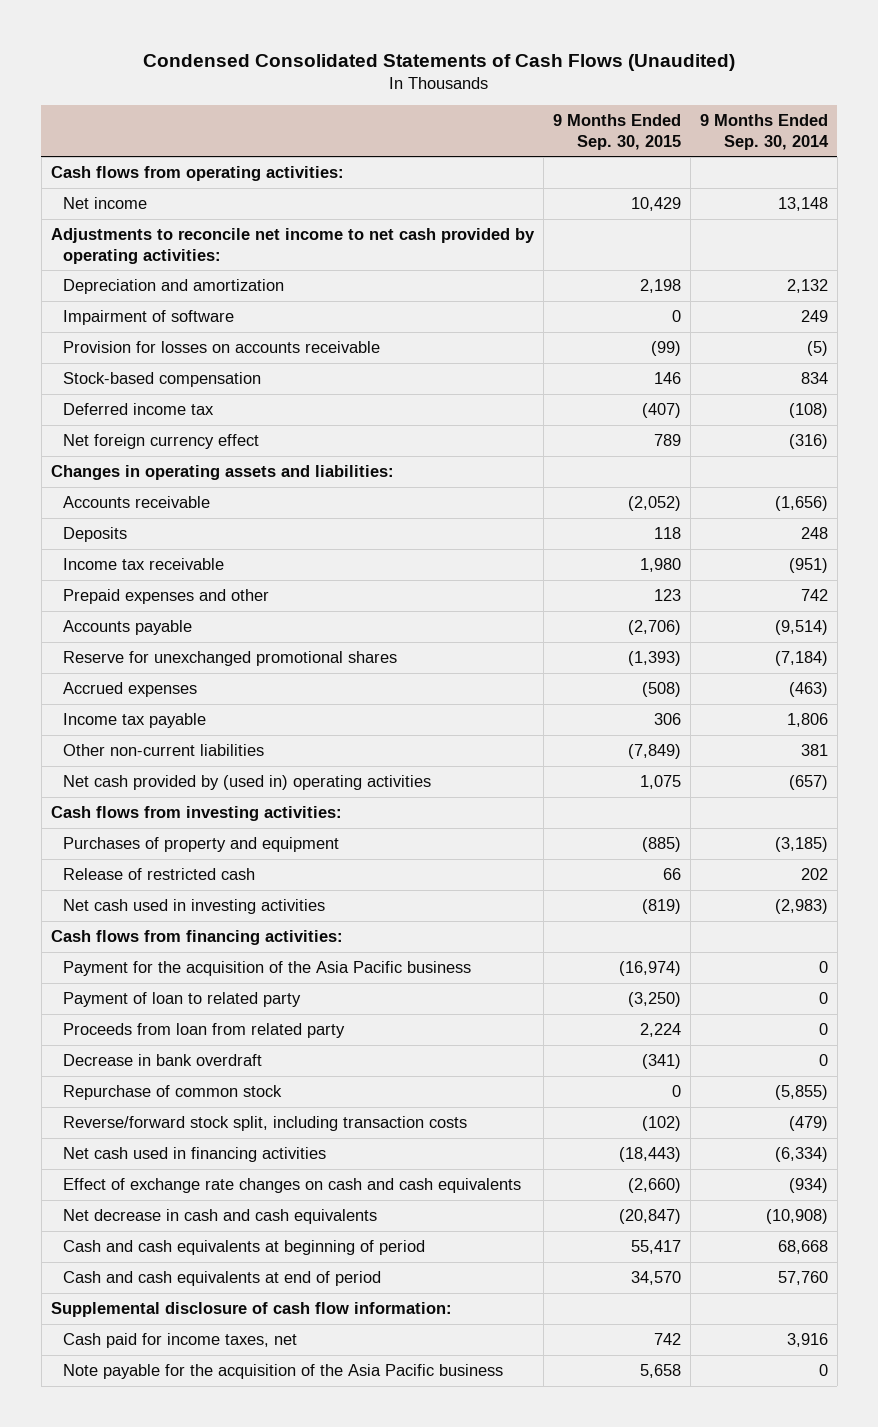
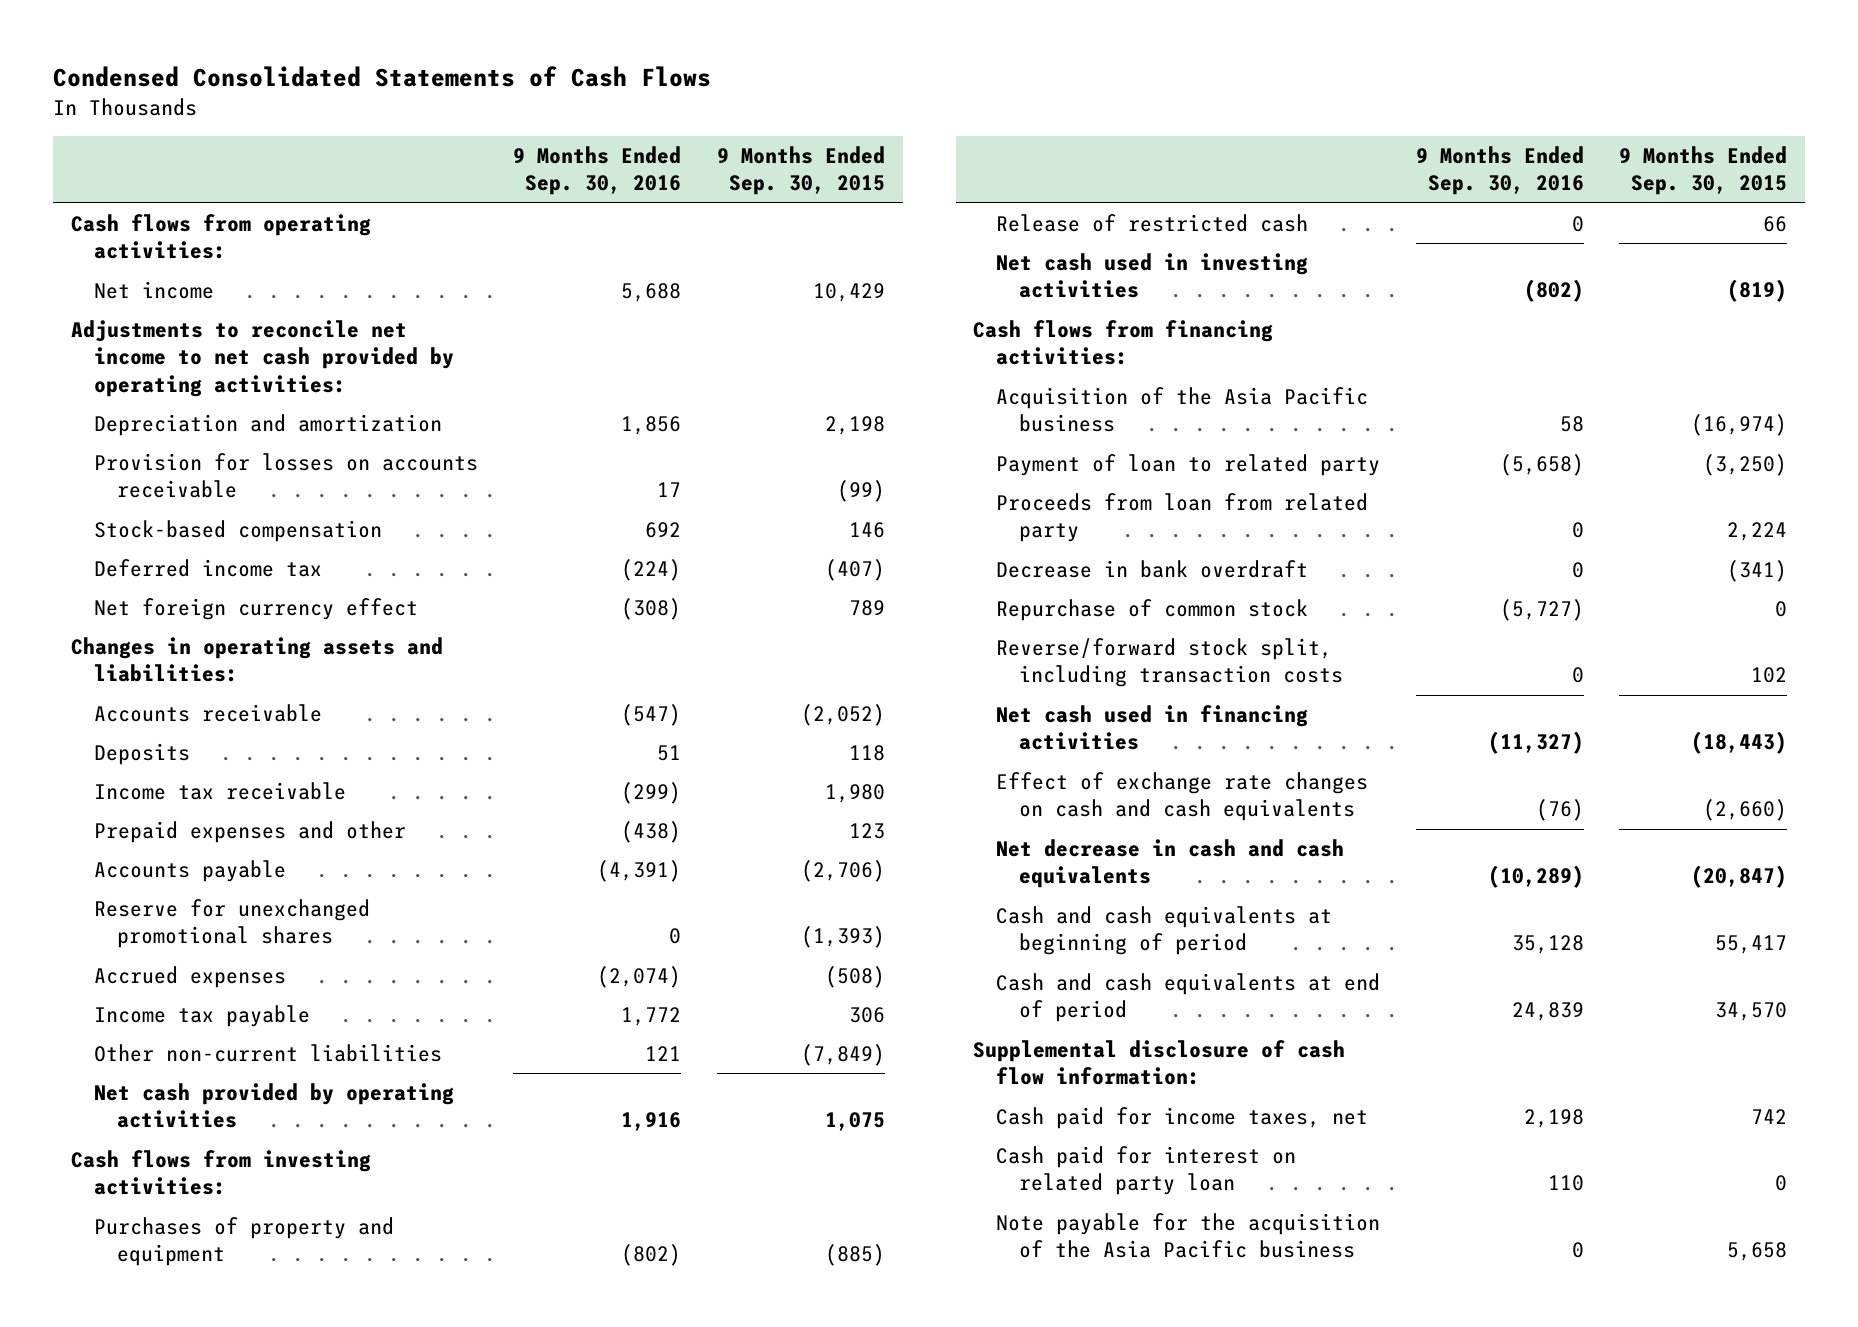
[143,53,736,71] Condensed Consolidated Statements of Cash Flows (Unaudited) -> [53,66,712,88] Condensed Consolidated Statements of Cash Flows
[699,114,829,150] 9 Months Ended Sep. 30, 2014 -> none
none -> [513,146,682,196] 9 Months Ended Sep. 30, 2016
[63,310,235,326] Impairment of software -> none
[63,775,432,791] Net cash provided by (used in) operating activities -> [93,1083,454,1129] Net cash provided by operating activities
[63,961,472,977] Payment for the acquisition of the Asia Pacific business -> [996,387,1369,433] Acquisition of the Asia Pacific business
[641,1116,681,1132] (102) -> [1751,667,1788,684] 102
none -> [996,1146,1297,1196] Cash paid for interest on related party loan

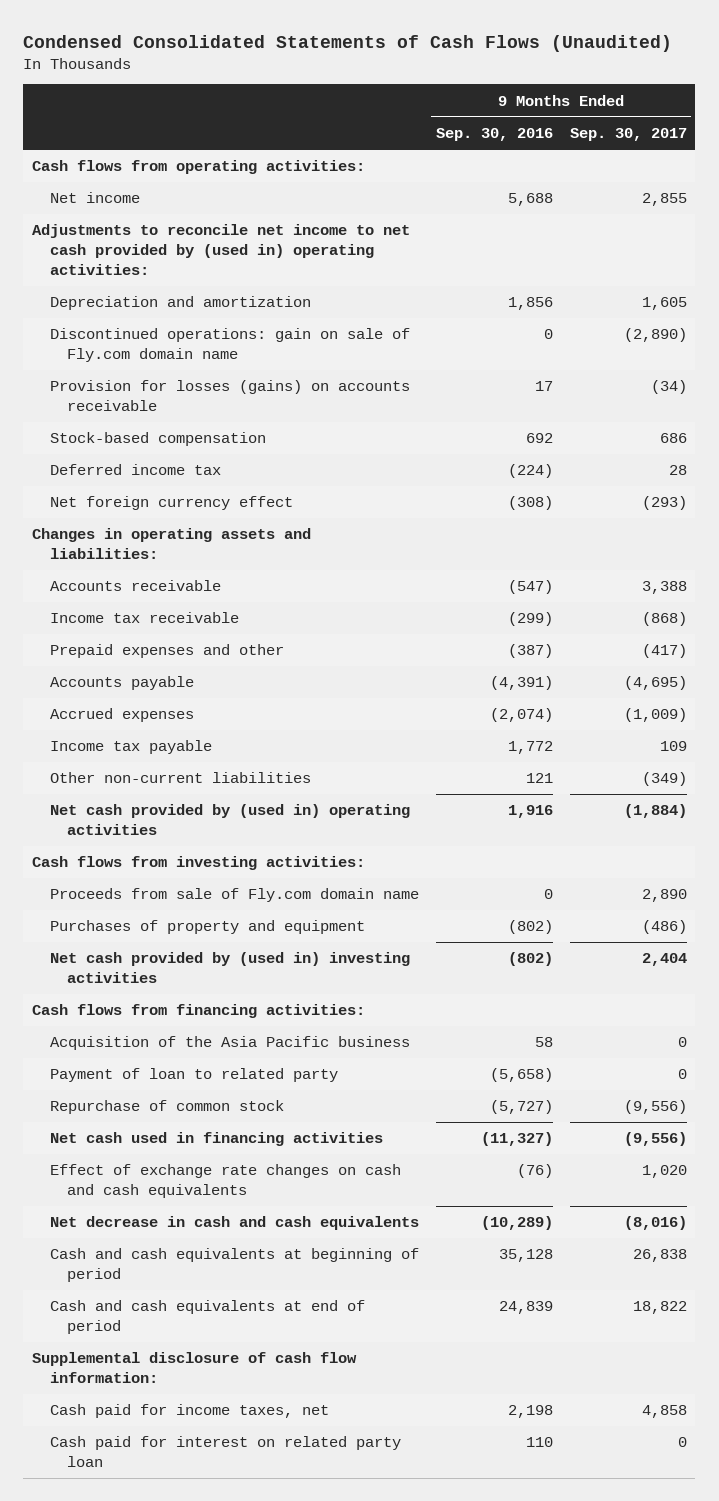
[53,66,712,88] Condensed Consolidated Statements of Cash Flows -> [23,34,673,52] Condensed Consolidated Statements of Cash Flows (Unaudited)
[716,146,885,196] 9 Months Ended Sep. 30, 2015 -> none
none -> [569,128,687,142] Sep. 30, 2017
[71,320,454,397] Adjustments to reconcile net income to net cash provided by operating activities: -> [31,224,410,276] Adjustments to reconcile net income to net cash provided by (used in) operating activities:
none -> [49,328,410,363] Discontinued operations: gain on sale of Fly.com domain name
[93,453,478,499] Provision for losses on accounts receivable -> [49,380,410,412] Provision for losses (gains) on accounts receivable
[93,743,190,766] Deposits -> none
[621,821,682,844] (438) -> [507,644,553,659] (387)
[93,899,370,949] Reserve for unexchanged promotional shares -> none
[93,1083,454,1129] Net cash provided by operating activities -> [49,804,410,836] Net cash provided by (used in) operating activities
none -> [49,888,419,903] Proceeds from sale of Fly.com domain name
[996,214,1309,233] Release of restricted cash -> none
[996,253,1309,299] Net cash used in investing activities -> [49,952,410,984] Net cash provided by (used in) investing activities
[996,493,1369,543] Proceeds from loan from related party -> none
[996,560,1309,579] Decrease in bank overdraft -> none
[996,638,1344,688] Reverse/forward stock split, including transaction costs -> none
[996,1213,1381,1259] Note payable for the acquisition of the Asia Pacific business -> none

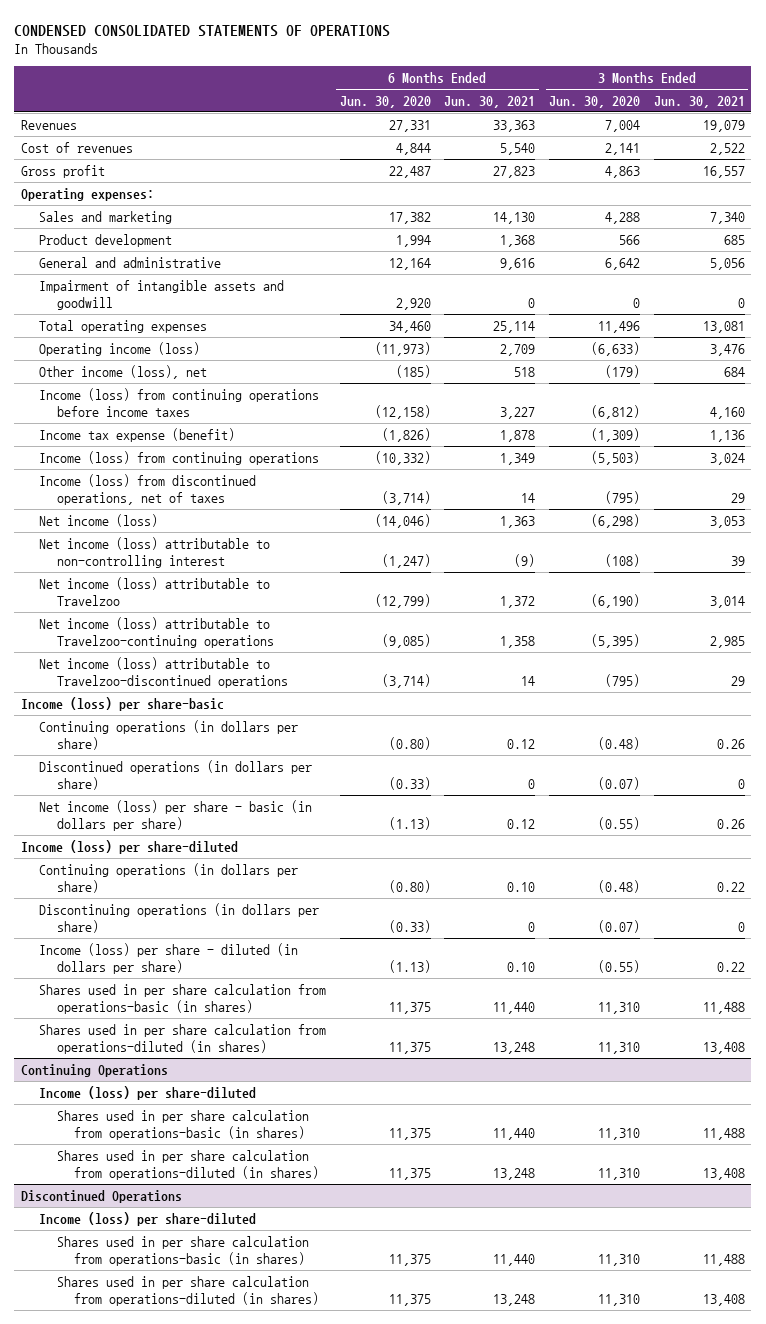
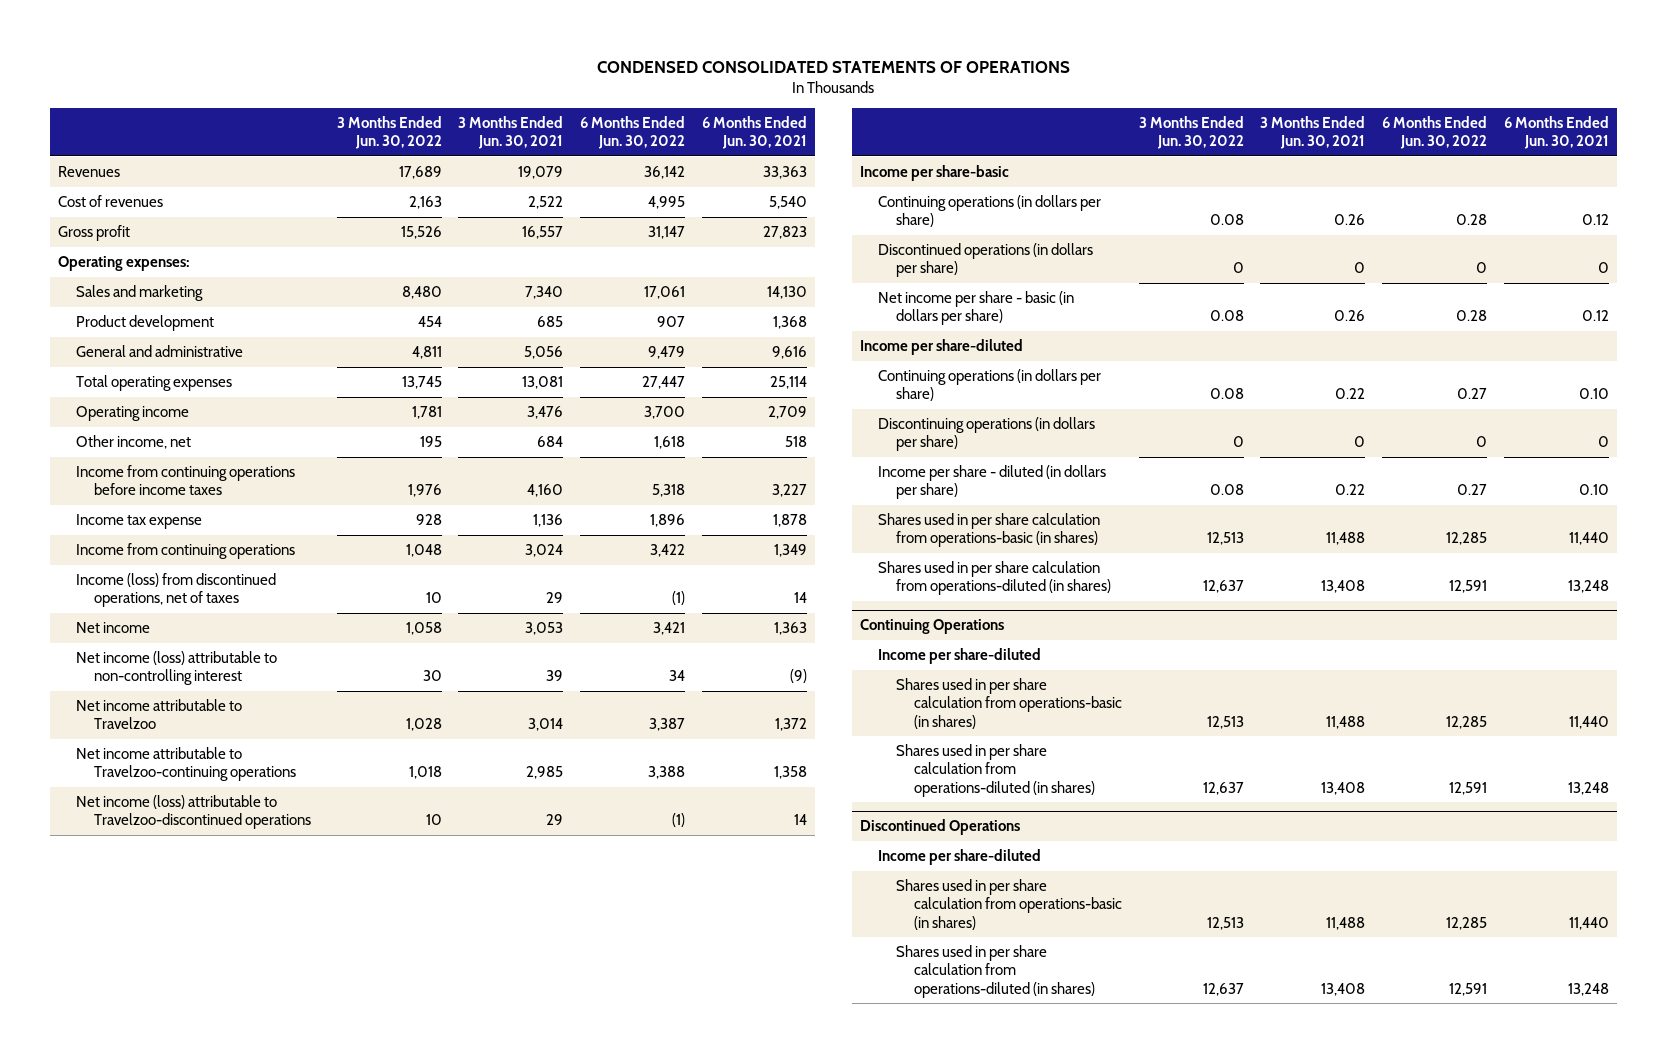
[339,95,431,108] Jun. 30, 2020 -> none
[548,95,640,108] Jun. 30, 2020 -> none
none -> [336,115,442,150] 3 Months Ended Jun. 30, 2022
none -> [579,115,685,150] 6 Months Ended Jun. 30, 2022
[38,279,284,310] Impairment of intangible assets and goodwill -> none
[38,341,200,356] Operating income (loss) -> [76,406,190,422] Operating income
[38,364,207,379] Other income (loss), net -> [76,435,192,450] Other income, net
[38,387,319,417] Income (loss) from continuing operations before income taxes -> [76,465,296,496] Income from continuing operations before income taxes
[38,427,235,442] Income tax expense (benefit) -> [76,514,203,530] Income tax expense
[38,450,319,465] Income (loss) from continuing operations -> [76,543,296,560] Income from continuing operations
[38,513,158,527] Net income (loss) -> [76,622,151,634] Net income
[38,576,270,606] Net income (loss) attributable to Travelzoo -> [76,699,243,730] Net income attributable to Travelzoo
[38,616,274,648] Net income (loss) attributable to Travelzoo-continuing operations -> [76,747,297,782] Net income attributable to Travelzoo-continuing operations
[21,696,225,711] Income (loss) per share-basic -> [860,165,1010,182] Income per share-basic
[38,799,312,831] Net income (loss) per share - basic (in dollars per share) -> [878,291,1075,326] Net income per share - basic (in dollars per share)
[21,839,239,854] Income (loss) per share-diluted -> [860,339,1024,356] Income per share-diluted
[38,942,298,974] Income (loss) per share - diluted (in dollars per share) -> [878,465,1107,500] Income per share - diluted (in dollars per share)
[38,1085,256,1100] Income (loss) per share-diluted -> [878,648,1042,665] Income per share-diluted
[38,1211,256,1226] Income (loss) per share-diluted -> [878,849,1042,866] Income per share-diluted

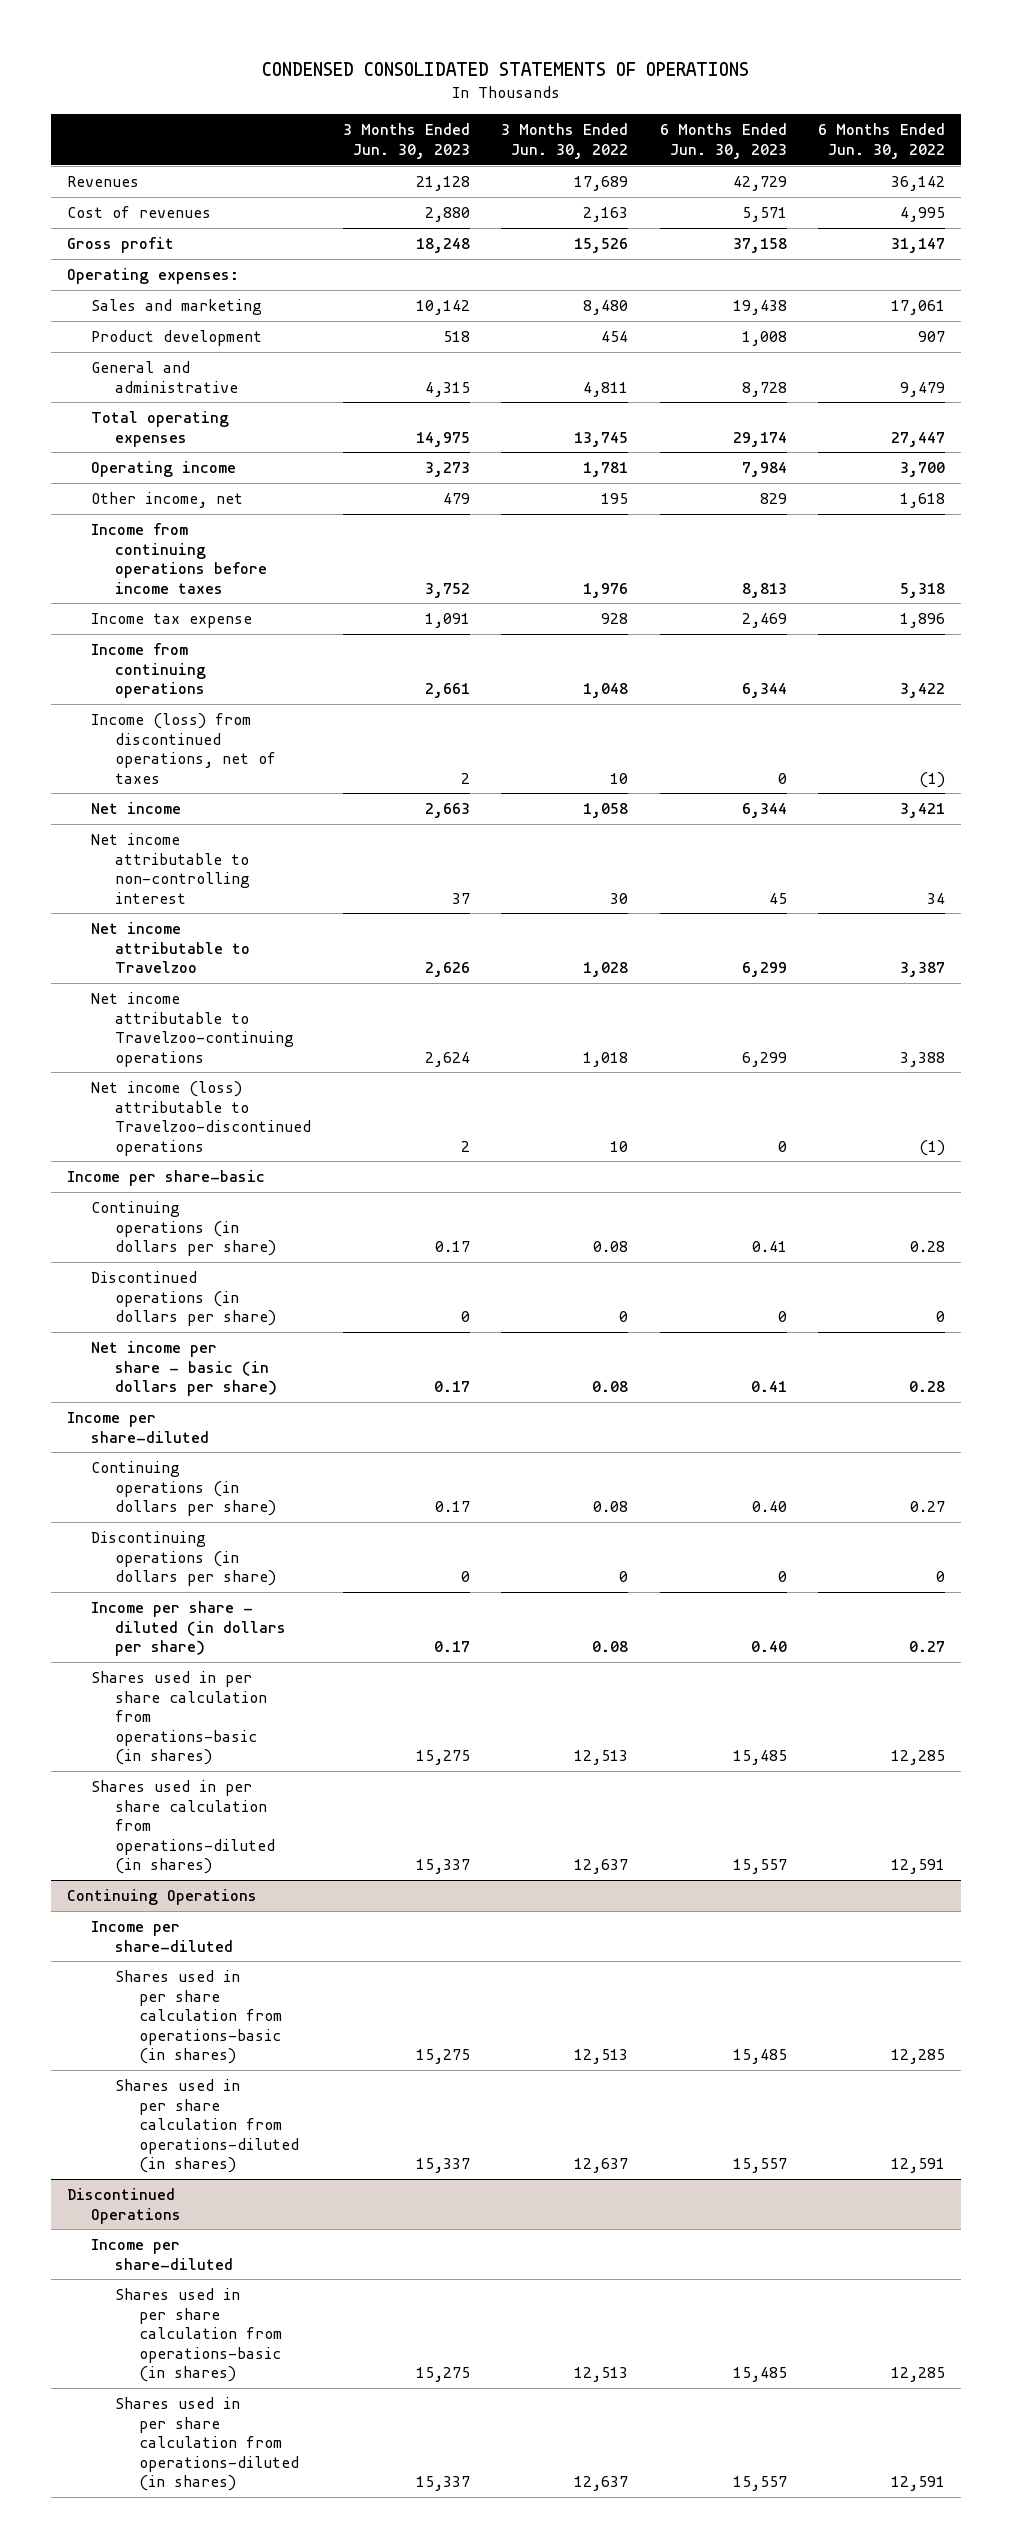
[458,115,564,150] 3 Months Ended Jun. 30, 2021 -> none
[701,115,807,150] 6 Months Ended Jun. 30, 2021 -> none
none -> [342,123,470,159] 3 Months Ended Jun. 30, 2023
none -> [659,123,787,159] 6 Months Ended Jun. 30, 2023
[76,651,278,686] Net income (loss) attributable to non-controlling interest -> [90,833,250,904] Net income attributable to non-controlling interest

